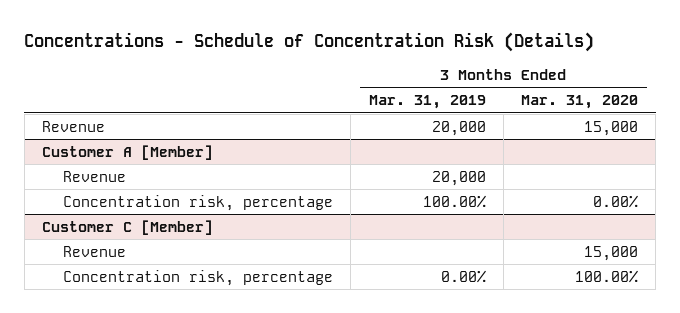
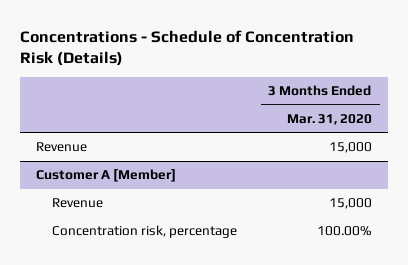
[368,95,486,110] Mar. 31, 2019 -> none
[62,170,126,182] Revenue -> none
[62,194,333,211] Concentration risk, percentage -> none
[41,219,213,235] Customer C [Member] -> none

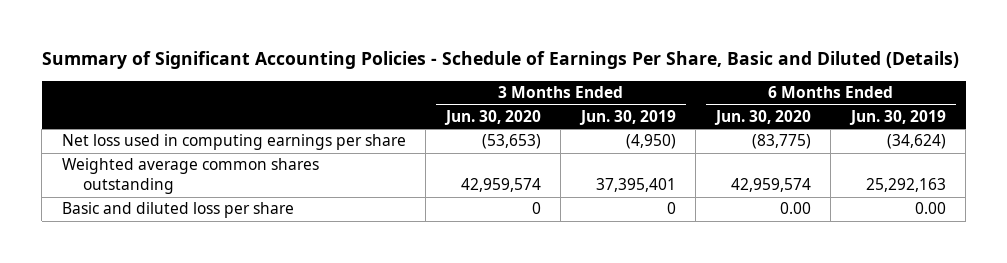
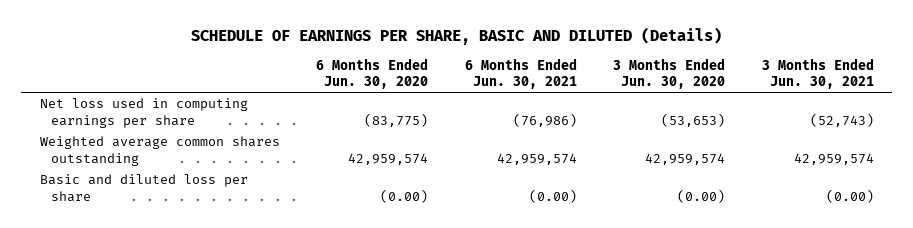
[41,51,959,70] Summary of Significant Accounting Policies - Schedule of Earnings Per Share, Basic and Diluted (Details) -> [190,27,722,46] SCHEDULE OF EARNINGS PER SHARE, BASIC AND DILUTED (Details)
[578,110,676,126] Jun. 30, 2019 -> none
[848,110,946,126] Jun. 30, 2019 -> none
none -> [464,57,577,90] 6 Months Ended Jun. 30, 2021
none -> [761,57,874,90] 3 Months Ended Jun. 30, 2021
[531,202,541,215] 0 -> [677,188,726,203] (0.00)
[779,202,811,215] 0.00 -> [380,188,429,203] (0.00)

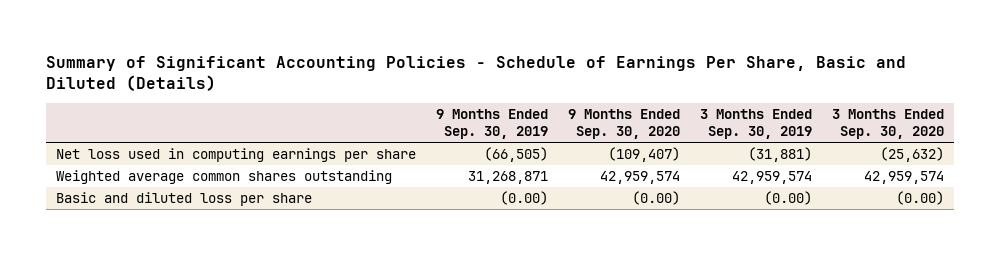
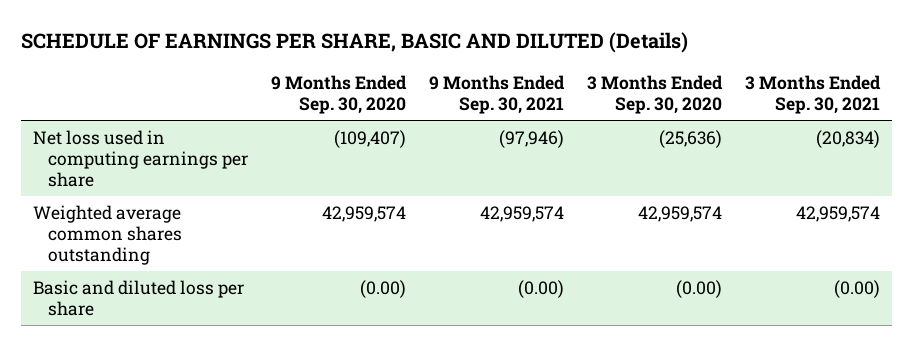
[46,55,907,92] Summary of Significant Accounting Policies - Schedule of Earnings Per Share, Basic and Diluted (Details) -> [21,32,689,54] SCHEDULE OF EARNINGS PER SHARE, BASIC AND DILUTED (Details)
[436,108,549,140] 9 Months Ended Sep. 30, 2019 -> none
[700,108,813,140] 3 Months Ended Sep. 30, 2019 -> none
none -> [429,74,566,114] 9 Months Ended Sep. 30, 2021
none -> [745,74,882,114] 3 Months Ended Sep. 30, 2021
[879,146,944,162] (25,632) -> [659,130,723,149] (25,636)

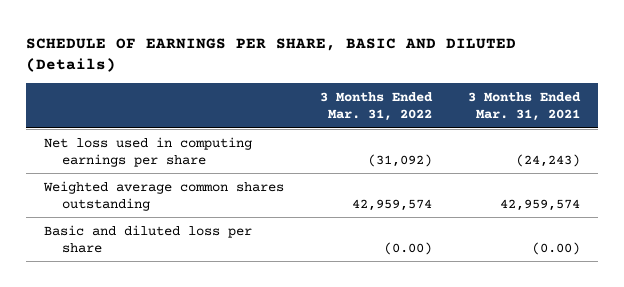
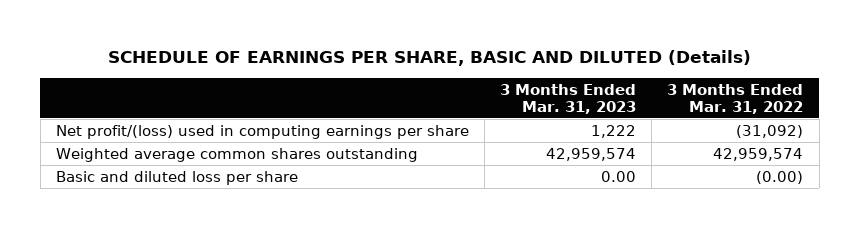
[467,91,581,121] 3 Months Ended Mar. 31, 2021 -> none
none -> [500,83,637,114] 3 Months Ended Mar. 31, 2023
[44,136,253,167] Net loss used in computing earnings per share -> [55,124,469,139] Net profit/(loss) used in computing earnings per share

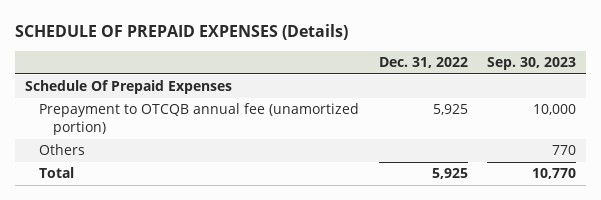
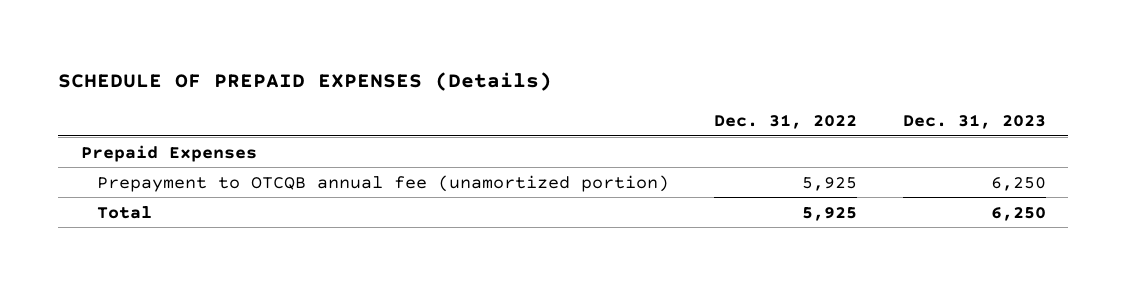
[487,57,577,71] Sep. 30, 2023 -> none
none -> [902,114,1046,130] Dec. 31, 2023
[25,80,233,95] Schedule Of Prepaid Expenses -> [80,144,257,162] Prepaid Expenses
[39,144,86,156] Others -> none

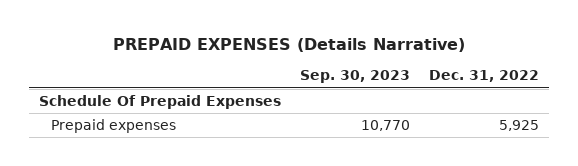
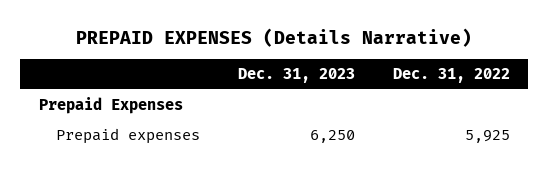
[299,70,410,84] Sep. 30, 2023 -> none
none -> [237,68,355,84] Dec. 31, 2023
[38,95,281,110] Schedule Of Prepaid Expenses -> [38,97,183,115] Prepaid Expenses

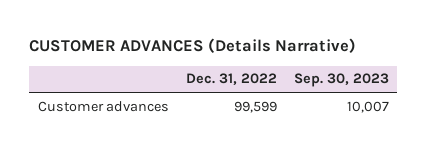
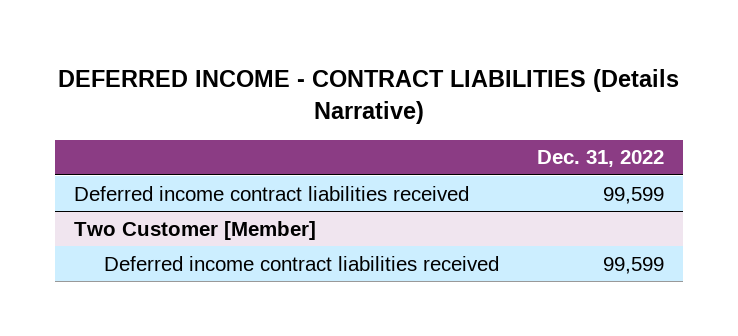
[29,38,357,54] CUSTOMER ADVANCES (Details Narrative) -> [58,69,680,125] DEFERRED INCOME - CONTRACT LIABILITIES (Details Narrative)
[293,73,389,88] Sep. 30, 2023 -> none
[37,100,169,112] Customer advances -> [74,185,470,201] Deferred income contract liabilities received
none -> [74,220,317,240] Two Customer [Member]
none -> [104,255,500,271] Deferred income contract liabilities received

